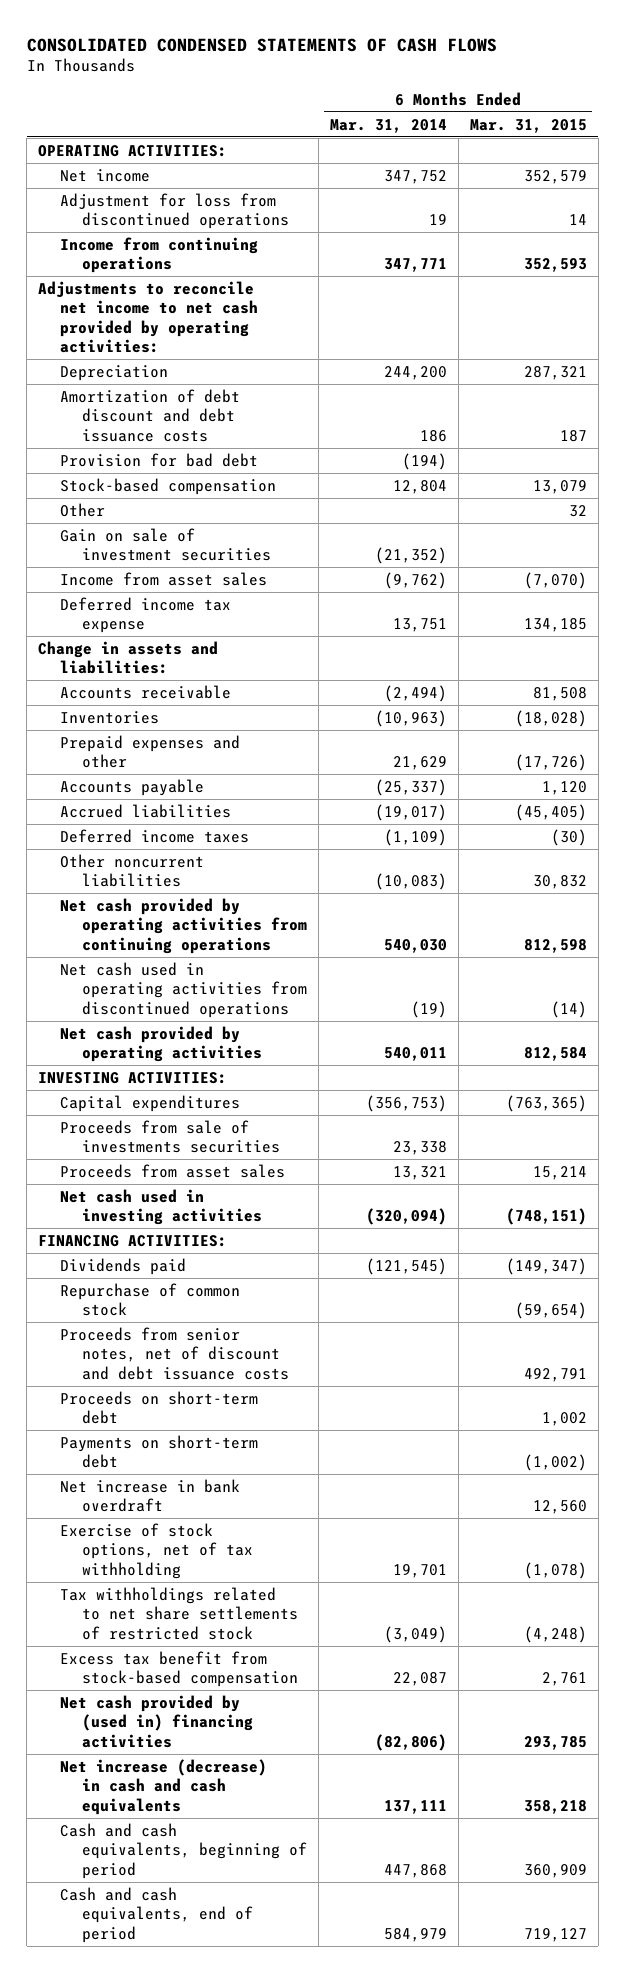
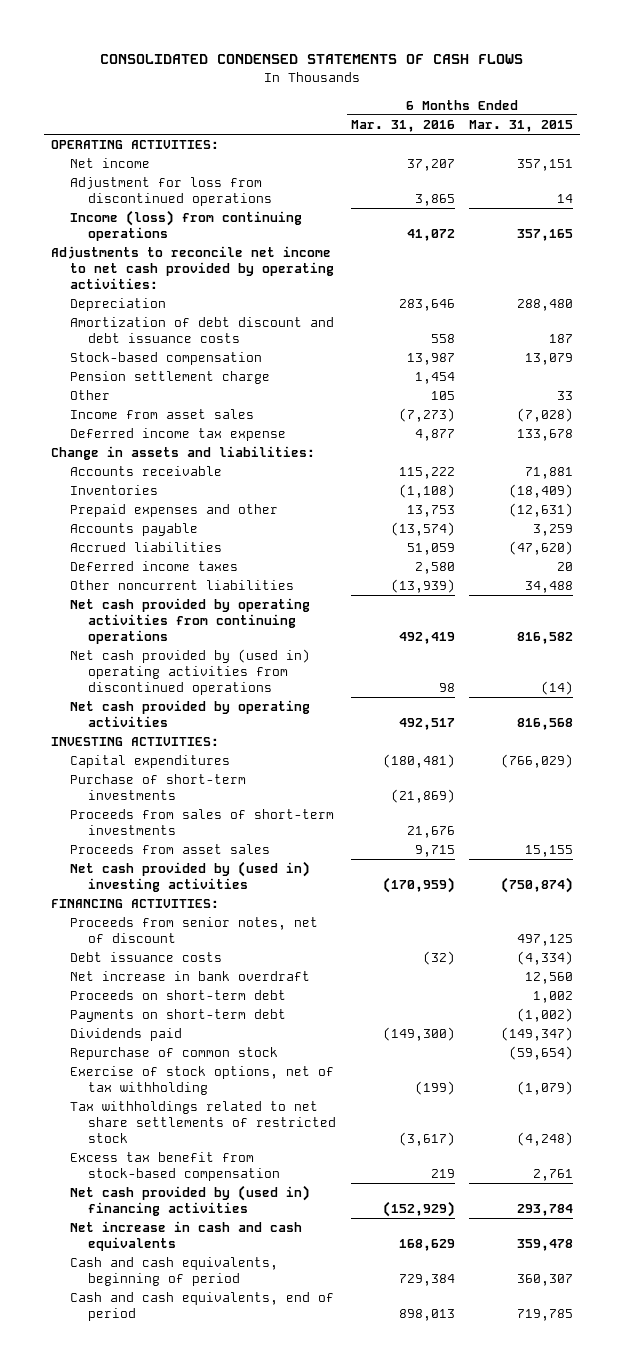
[329,118,447,133] Mar. 31, 2014 -> none
none -> [350,120,455,133] Mar. 31, 2016
[523,169,587,184] 352,579 -> [517,159,574,172] 357,151
[60,236,259,274] Income from continuing operations -> [69,210,302,241] Income (loss) from continuing operations
[523,258,587,273] 352,593 -> [517,228,574,241] 357,165
[523,365,587,380] 287,321 -> [517,299,574,312] 288,480
[60,452,259,467] Provision for bad debt -> none
[60,527,271,562] Gain on sale of investment securities -> none
none -> [69,371,270,385] Pension settlement charge
[568,504,587,517] 32 -> [557,391,574,401] 33
[523,571,587,589] (7,070) -> [517,408,574,423] (7,028)
[523,618,587,633] 134,185 -> [517,429,574,442] 133,678
[532,686,587,701] 81,508 -> [525,467,574,480] 71,881
[514,709,587,727] (18,028) -> [509,484,574,499] (18,409)
[514,754,587,772] (17,726) -> [509,503,574,518] (12,631)
[541,780,587,795] 1,120 -> [533,524,574,537] 3,259
[514,803,587,821] (45,405) -> [509,541,574,556] (47,620)
[550,828,587,846] (30) -> [557,562,574,572] 20
[532,875,587,890] 30,832 -> [525,581,574,594] 34,488
[523,938,587,953] 812,598 -> [517,631,574,644] 816,582
[60,961,307,1018] Net cash used in operating activities from discontinued operations -> [69,649,310,695] Net cash provided by (used in) operating activities from discontinued operations
[523,1047,587,1062] 812,584 -> [517,717,574,730] 816,568
[60,1119,280,1154] Proceeds from sale of investments securities -> none
[505,1094,587,1112] (763,365) -> [501,754,574,769] (766,029)
none -> [69,774,246,800] Purchase of short-term investments
none -> [69,809,334,835] Proceeds from sales of short-term investments
[532,1165,587,1180] 15,214 -> [525,845,574,858] 15,155
[60,1188,262,1226] Net cash used in investing activities -> [69,861,310,892] Net cash provided by (used in) investing activities
[505,1208,587,1226] (748,151) -> [501,876,574,893] (750,874)
[60,1326,289,1380] Proceeds from senior notes, net of discount and debt issuance costs -> [69,917,318,943] Proceeds from senior notes, net of discount
[523,1367,587,1382] 492,791 -> [517,933,574,946] 497,125
none -> [69,952,222,963] Debt issuance costs
[60,1478,241,1513] Net increase in bank overdraft -> [69,971,310,982] Net increase in bank overdraft
[60,1257,187,1275] Dividends paid -> [69,1028,182,1042] Dividends paid
[60,1282,241,1317] Repurchase of common stock -> [69,1047,278,1061] Repurchase of common stock
[523,1561,587,1579] (1,078) -> [517,1080,574,1095] (1,079)
[523,1735,587,1750] 293,785 -> [517,1203,574,1216] 293,784
[60,1758,268,1815] Net increase (decrease) in cash and cash equivalents -> [69,1221,302,1251] Net increase in cash and cash equivalents
[523,1799,587,1814] 358,218 -> [517,1238,574,1251] 359,478
[523,1863,587,1878] 360,909 -> [517,1273,574,1286] 360,307
[523,1927,587,1942] 719,127 -> [517,1308,574,1321] 719,785

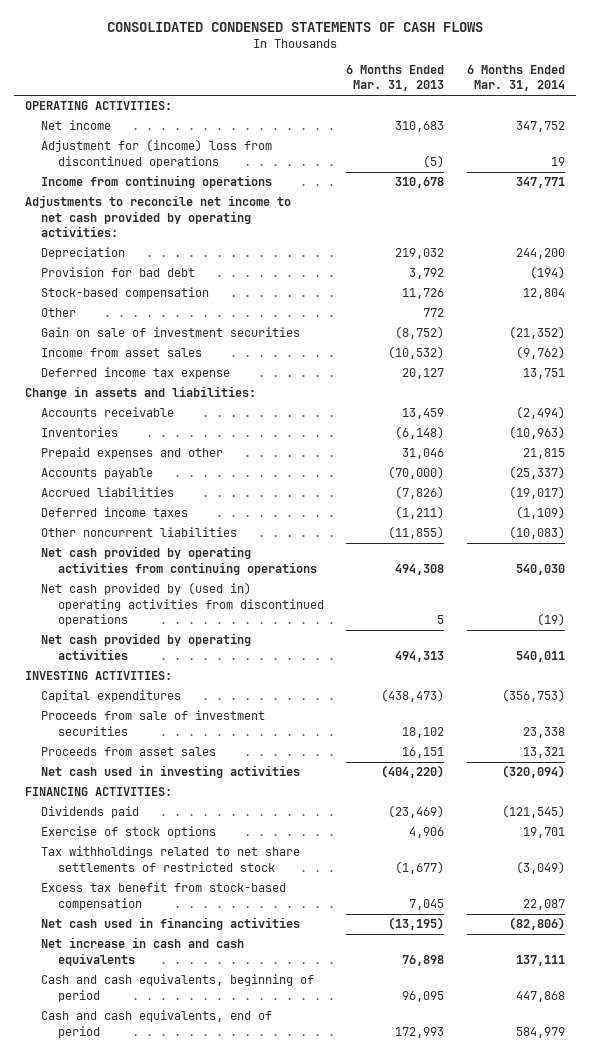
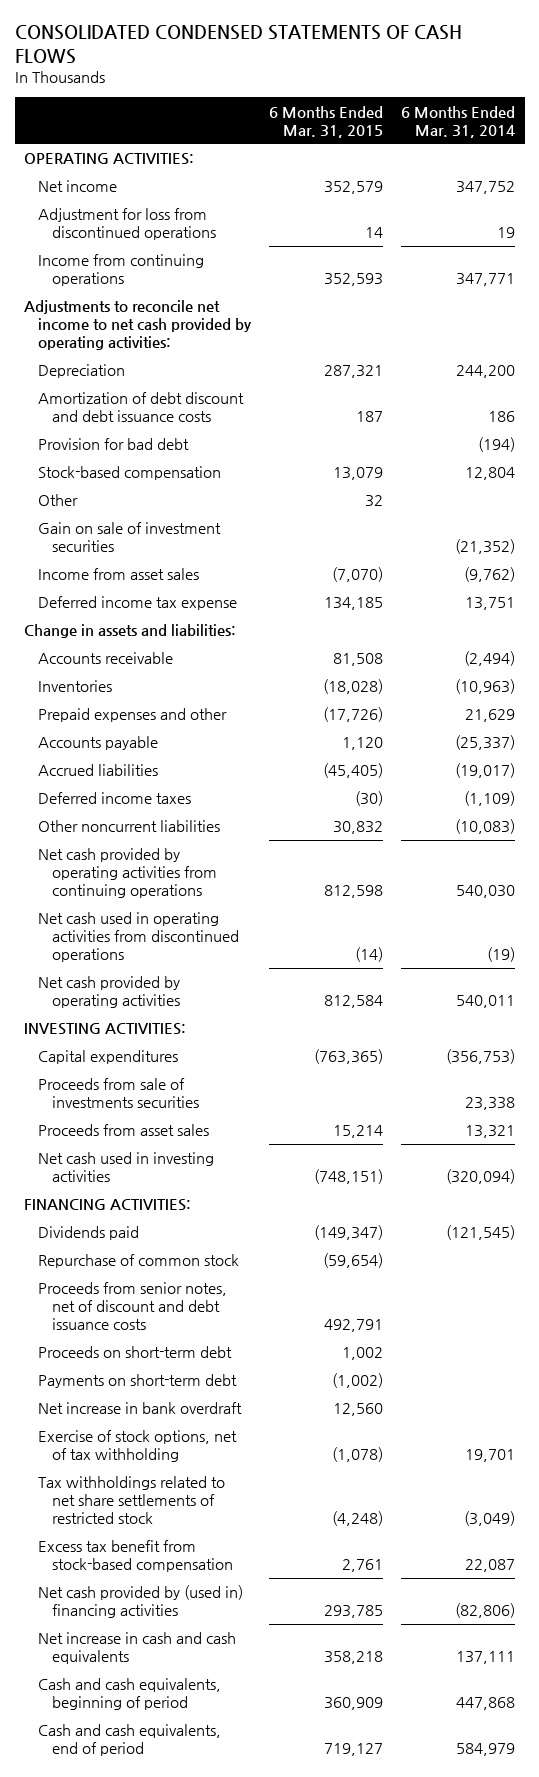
[346,65,445,92] 6 Months Ended Mar. 31, 2013 -> none
none -> [269,105,384,138] 6 Months Ended Mar. 31, 2015
[41,139,273,168] Adjustment for (income) loss from discontinued operations -> [38,208,217,241] Adjustment for loss from discontinued operations
none -> [38,392,245,423] Amortization of debt discount and debt issuance costs
[522,448,565,460] 21,815 -> [465,709,516,723] 21,629
[41,582,324,626] Net cash provided by (used in) operating activities from discontinued operations -> [38,912,240,963] Net cash used in operating activities from discontinued operations
[41,710,266,736] Proceeds from sale of investment securities -> [38,1078,200,1109] Proceeds from sale of investments securities
none -> [38,1254,240,1269] Repurchase of common stock
none -> [38,1282,228,1331] Proceeds from senior notes, net of discount and debt issuance costs
none -> [38,1346,233,1359] Proceeds on short-term debt
none -> [38,1374,238,1389] Payments on short-term debt
none -> [38,1402,243,1415] Net increase in bank overdraft
[41,826,217,839] Exercise of stock options -> [38,1430,238,1463] Exercise of stock options, net of tax withholding
[41,917,301,931] Net cash used in financing activities -> [38,1585,244,1619] Net cash provided by (used in) financing activities

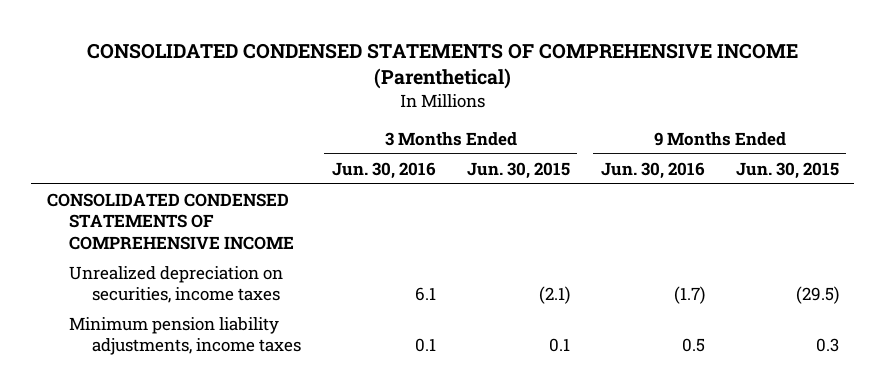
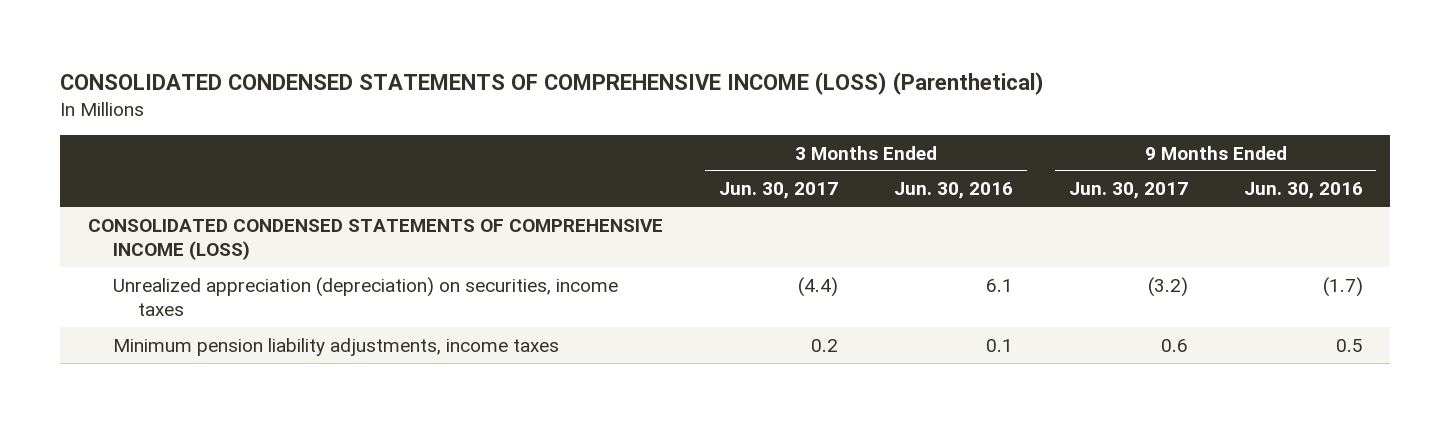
[86,42,798,89] CONSOLIDATED CONDENSED STATEMENTS OF COMPREHENSIVE INCOME (Parenthetical) -> [60,71,1045,95] CONSOLIDATED CONDENSED STATEMENTS OF COMPREHENSIVE INCOME (LOSS) (Parenthetical)
[466,161,570,179] Jun. 30, 2015 -> none
[735,161,839,179] Jun. 30, 2015 -> none
none -> [718,182,838,200] Jun. 30, 2017
none -> [1068,182,1188,200] Jun. 30, 2017
[46,193,295,250] CONSOLIDATED CONDENSED STATEMENTS OF COMPREHENSIVE INCOME -> [88,218,664,261] CONSOLIDATED CONDENSED STATEMENTS OF COMPREHENSIVE INCOME (LOSS)
[69,266,284,304] Unrealized depreciation on securities, income taxes -> [112,276,618,317] Unrealized appreciation (depreciation) on securities, income taxes

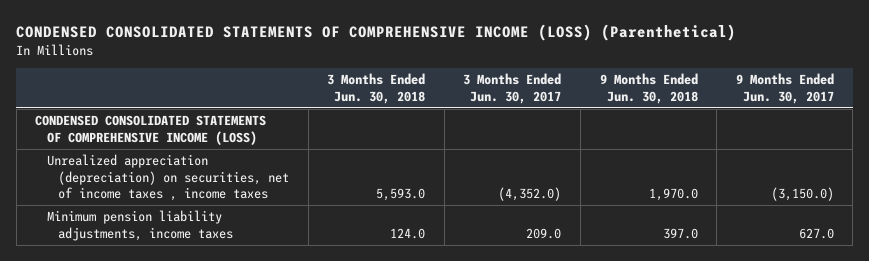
[60,71,1045,95] CONSOLIDATED CONDENSED STATEMENTS OF COMPREHENSIVE INCOME (LOSS) (Parenthetical) -> [16,23,737,41] CONDENSED CONSOLIDATED STATEMENTS OF COMPREHENSIVE INCOME (LOSS) (Parenthetical)
[893,182,1013,200] Jun. 30, 2016 -> none
[1243,182,1363,200] Jun. 30, 2016 -> none
none -> [327,73,426,104] 3 Months Ended Jun. 30, 2018
none -> [599,73,698,104] 9 Months Ended Jun. 30, 2018
[88,218,664,261] CONSOLIDATED CONDENSED STATEMENTS OF COMPREHENSIVE INCOME (LOSS) -> [35,115,267,145] CONDENSED CONSOLIDATED STATEMENTS OF COMPREHENSIVE INCOME (LOSS)
[112,276,618,317] Unrealized appreciation (depreciation) on securities, income taxes -> [46,154,290,201] Unrealized appreciation (depreciation) on securities, net of income taxes , income taxes
[797,276,838,297] (4.4) -> [498,186,562,201] (4,352.0)
[1147,276,1188,297] (3.2) -> [770,186,834,201] (3,150.0)
[810,338,838,352] 0.2 -> [526,227,562,239] 209.0
[1160,338,1188,352] 0.6 -> [798,227,834,239] 627.0

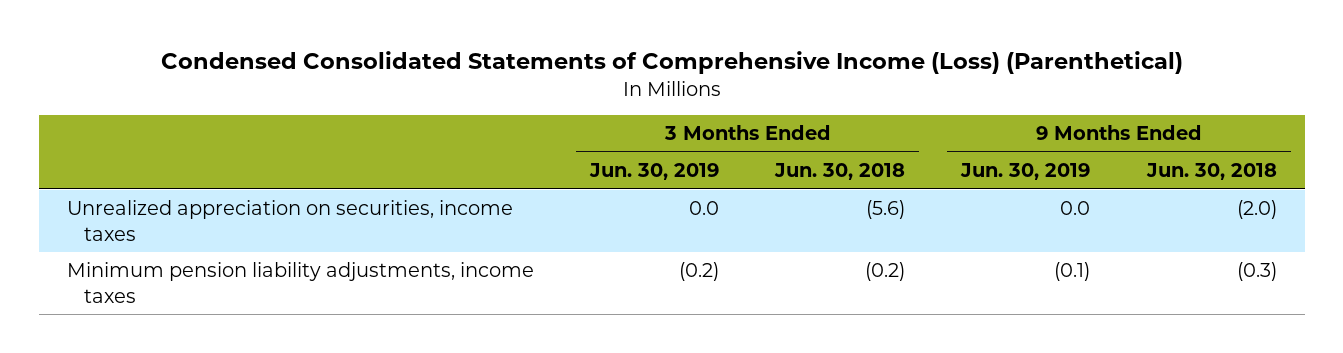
[16,23,737,41] CONDENSED CONSOLIDATED STATEMENTS OF COMPREHENSIVE INCOME (LOSS) (Parenthetical) -> [160,51,1183,75] Condensed Consolidated Statements of Comprehensive Income (Loss) (Parenthetical)
[463,73,562,104] 3 Months Ended Jun. 30, 2017 -> none
[735,73,834,104] 9 Months Ended Jun. 30, 2017 -> none
none -> [588,163,719,181] Jun. 30, 2019
none -> [960,163,1091,181] Jun. 30, 2019
[35,115,267,145] CONDENSED CONSOLIDATED STATEMENTS OF COMPREHENSIVE INCOME (LOSS) -> none
[46,154,290,201] Unrealized appreciation (depreciation) on securities, net of income taxes , income taxes -> [66,200,513,241] Unrealized appreciation on securities, income taxes
[376,187,426,201] 5,593.0 -> [866,200,906,220] (5.6)
[648,187,698,201] 1,970.0 -> [1236,200,1277,220] (2.0)
[390,227,426,239] 124.0 -> [865,262,906,282] (0.2)
[662,227,698,239] 397.0 -> [1236,262,1277,282] (0.3)

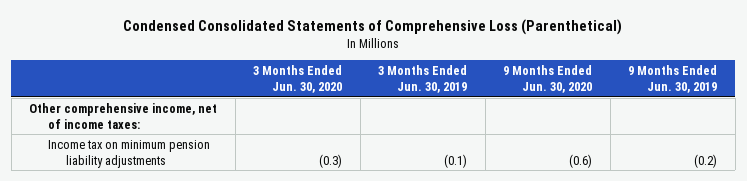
[160,51,1183,75] Condensed Consolidated Statements of Comprehensive Income (Loss) (Parenthetical) -> [123,18,623,35] Condensed Consolidated Statements of Comprehensive Loss (Parenthetical)
[774,163,906,181] Jun. 30, 2018 -> none
[1145,163,1277,181] Jun. 30, 2018 -> none
none -> [253,64,343,93] 3 Months Ended Jun. 30, 2020
none -> [503,64,593,93] 9 Months Ended Jun. 30, 2020
[66,200,513,241] Unrealized appreciation on securities, income taxes -> none
none -> [29,102,218,129] Other comprehensive income, net of income taxes:
[66,262,534,303] Minimum pension liability adjustments, income taxes -> [47,139,210,168] Income tax on minimum pension liability adjustments
[678,262,719,282] (0.2) -> [444,153,468,168] (0.1)
[1054,262,1091,282] (0.1) -> [694,153,718,168] (0.2)

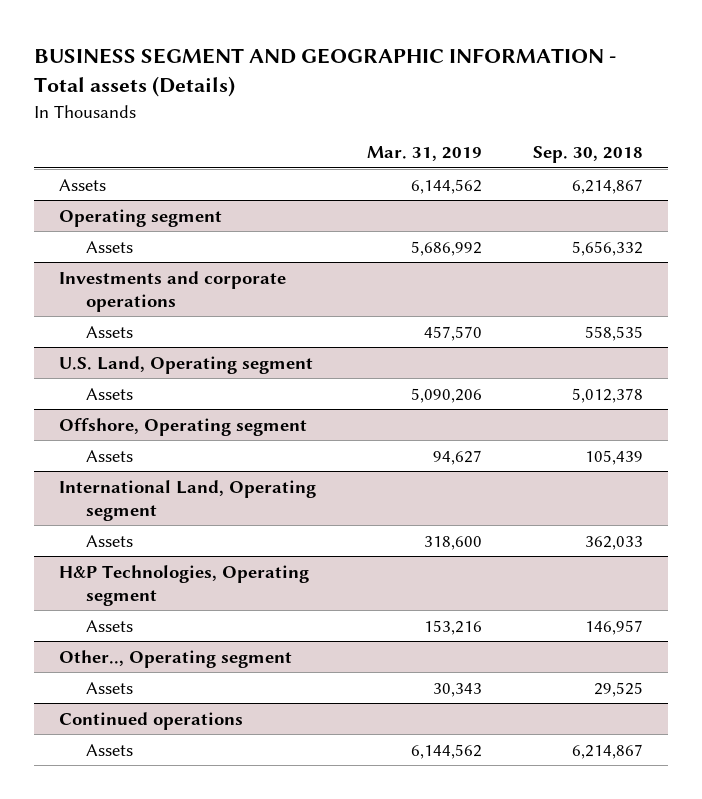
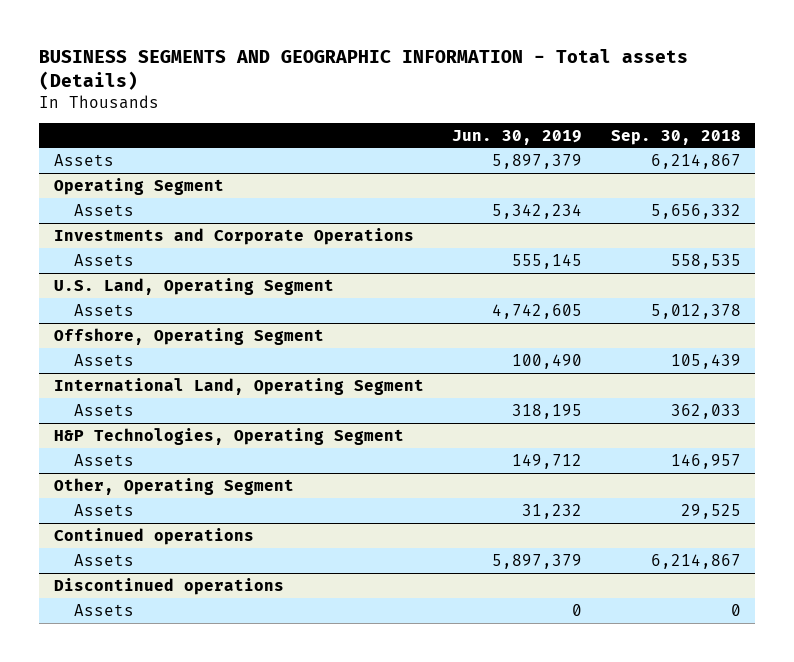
[34,48,617,98] BUSINESS SEGMENT AND GEOGRAPHIC INFORMATION - Total assets (Details) -> [39,49,689,90] BUSINESS SEGMENTS AND GEOGRAPHIC INFORMATION - Total assets (Details)
[367,145,483,161] Mar. 31, 2019 -> none
none -> [452,129,583,145] Jun. 30, 2019
[59,208,223,227] Operating segment -> [53,177,224,195] Operating Segment
[59,270,287,312] Investments and corporate operations -> [53,227,414,245] Investments and Corporate Operations
[59,355,314,374] U.S. Land, Operating segment -> [53,277,334,295] U.S. Land, Operating Segment
[59,417,308,436] Offshore, Operating segment -> [53,327,324,345] Offshore, Operating Segment
[59,479,317,521] International Land, Operating segment -> [53,377,424,395] International Land, Operating Segment
[59,564,310,606] H&P Technologies, Operating segment -> [53,427,404,445] H&P Technologies, Operating Segment
[59,649,293,668] Other.., Operating segment -> [53,477,294,495] Other, Operating Segment
none -> [53,577,284,595] Discontinued operations
none -> [73,603,134,616] Assets

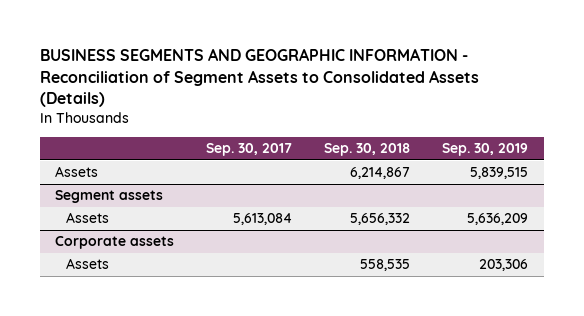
[39,49,689,90] BUSINESS SEGMENTS AND GEOGRAPHIC INFORMATION - Total assets (Details) -> [39,48,479,108] BUSINESS SEGMENTS AND GEOGRAPHIC INFORMATION - Reconciliation of Segment Assets to Consolidated Assets (Details)
[452,129,583,145] Jun. 30, 2019 -> none
none -> [206,143,293,157] Sep. 30, 2017
none -> [442,143,529,157] Sep. 30, 2019
[53,177,224,195] Operating Segment -> [55,190,164,204] Segment assets
[53,227,414,245] Investments and Corporate Operations -> [55,236,175,250] Corporate assets
[53,277,334,295] U.S. Land, Operating Segment -> none
[73,303,134,316] Assets -> none
[53,327,324,345] Offshore, Operating Segment -> none
[73,353,134,366] Assets -> none
[53,377,424,395] International Land, Operating Segment -> none
[73,403,134,416] Assets -> none
[53,427,404,445] H&P Technologies, Operating Segment -> none
[73,453,134,466] Assets -> none
[53,477,294,495] Other, Operating Segment -> none
[73,503,134,516] Assets -> none
[53,527,254,545] Continued operations -> none
[73,553,134,566] Assets -> none
[53,577,284,595] Discontinued operations -> none
[73,603,134,616] Assets -> none

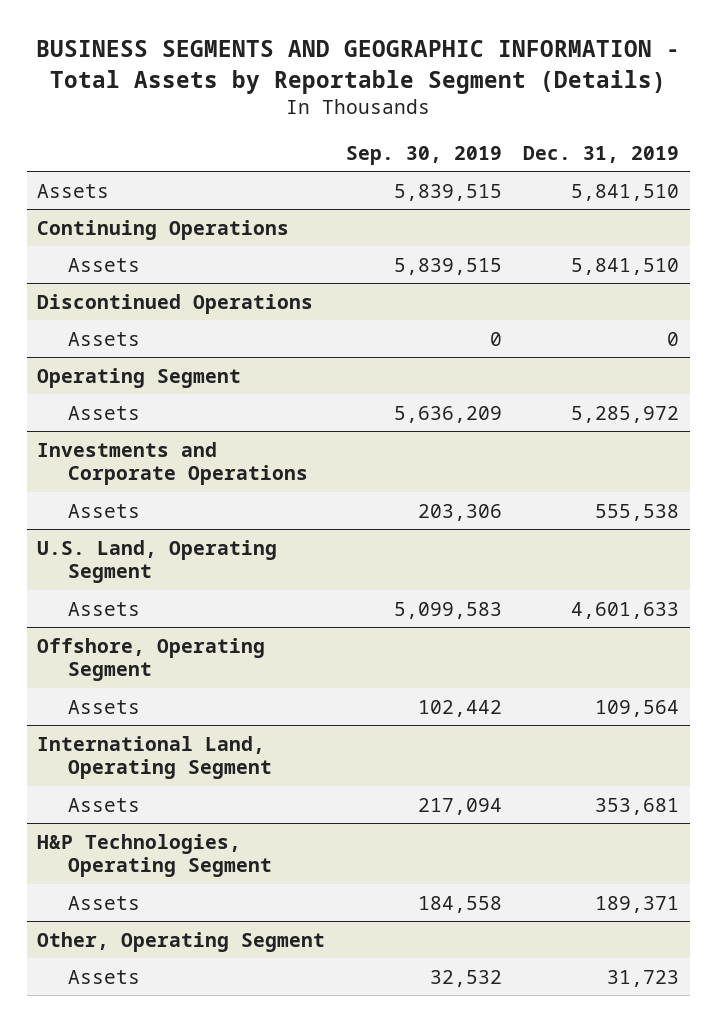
[39,48,479,108] BUSINESS SEGMENTS AND GEOGRAPHIC INFORMATION - Reconciliation of Segment Assets to Consolidated Assets (Details) -> [36,40,681,94] BUSINESS SEGMENTS AND GEOGRAPHIC INFORMATION - Total Assets by Reportable Segment (Details)
[206,143,293,157] Sep. 30, 2017 -> none
[324,143,411,157] Sep. 30, 2018 -> none
none -> [523,145,680,163] Dec. 31, 2019
none -> [37,219,290,240] Continuing Operations
none -> [68,257,141,272] Assets
none -> [37,293,314,314] Discontinued Operations
none -> [68,331,141,346] Assets
[55,190,164,204] Segment assets -> [37,367,242,388] Operating Segment
[55,236,175,250] Corporate assets -> [37,441,309,486] Investments and Corporate Operations
none -> [37,539,278,584] U.S. Land, Operating Segment
none -> [68,601,141,616] Assets
none -> [37,637,266,682] Offshore, Operating Segment
none -> [68,699,141,714] Assets
none -> [37,735,273,780] International Land, Operating Segment
none -> [68,797,141,812] Assets
none -> [37,833,273,878] H&P Technologies, Operating Segment
none -> [68,895,141,910] Assets
none -> [37,931,326,952] Other, Operating Segment
none -> [68,969,141,984] Assets

